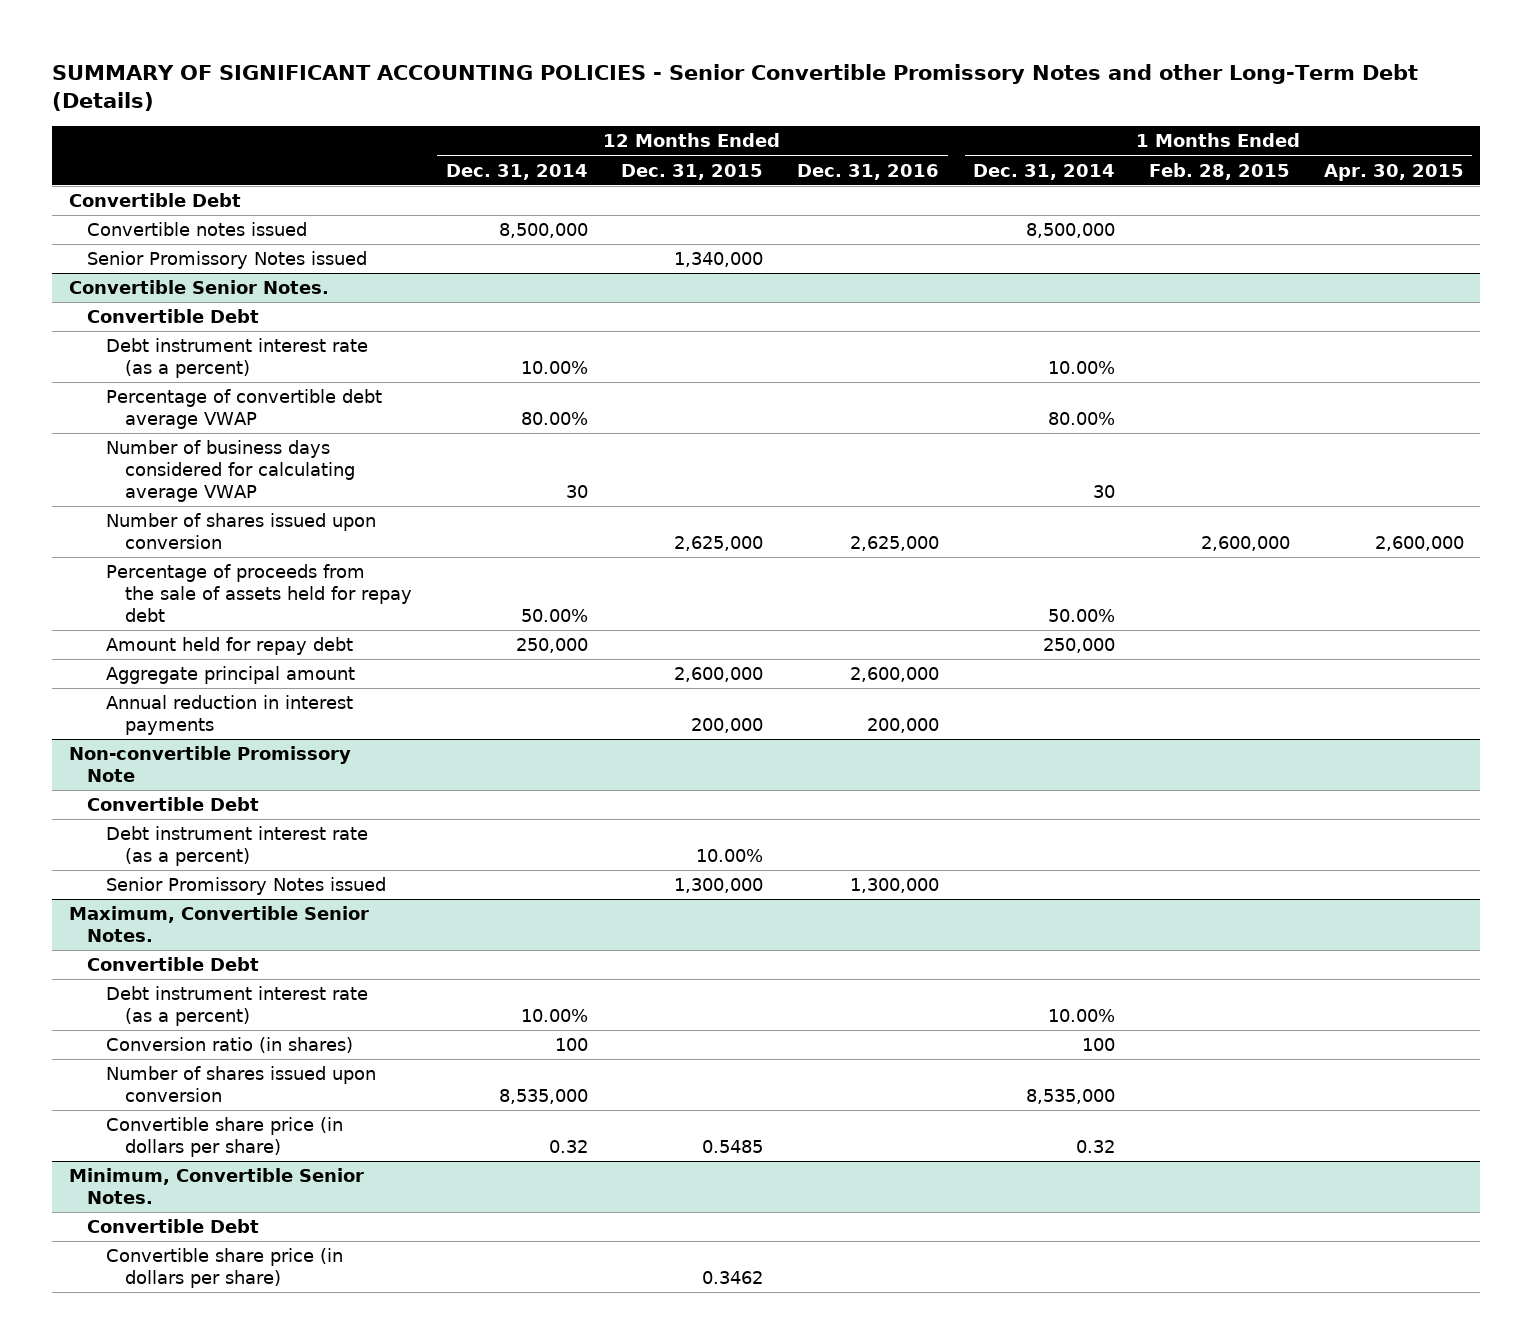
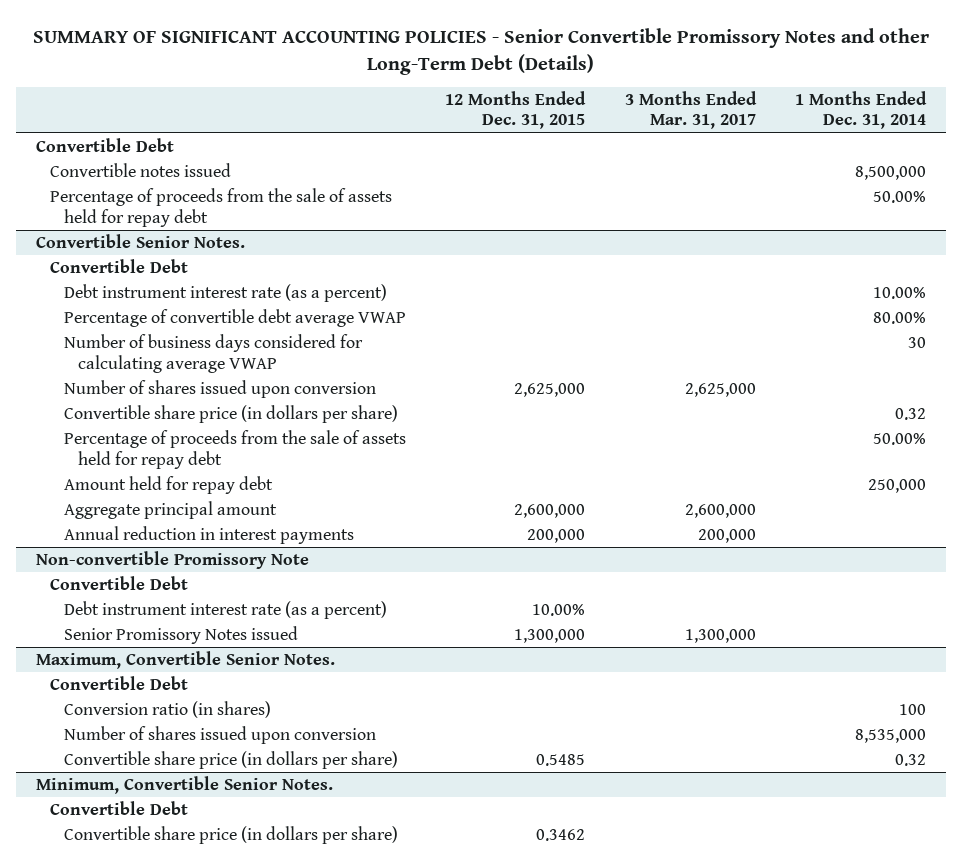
[445,163,588,180] Dec. 31, 2014 -> none
[797,163,940,180] Dec. 31, 2016 -> none
[1148,162,1290,180] Feb. 28, 2015 -> none
[1323,163,1464,181] Apr. 30, 2015 -> none
none -> [624,90,757,130] 3 Months Ended Mar. 31, 2017
[87,251,368,270] Senior Promissory Notes issued -> none
none -> [49,187,392,227] Percentage of proceeds from the sale of assets held for repay debt
none -> [63,404,398,423] Convertible share price (in dollars per share)
[106,986,369,1026] Debt instrument interest rate (as a percent) -> none

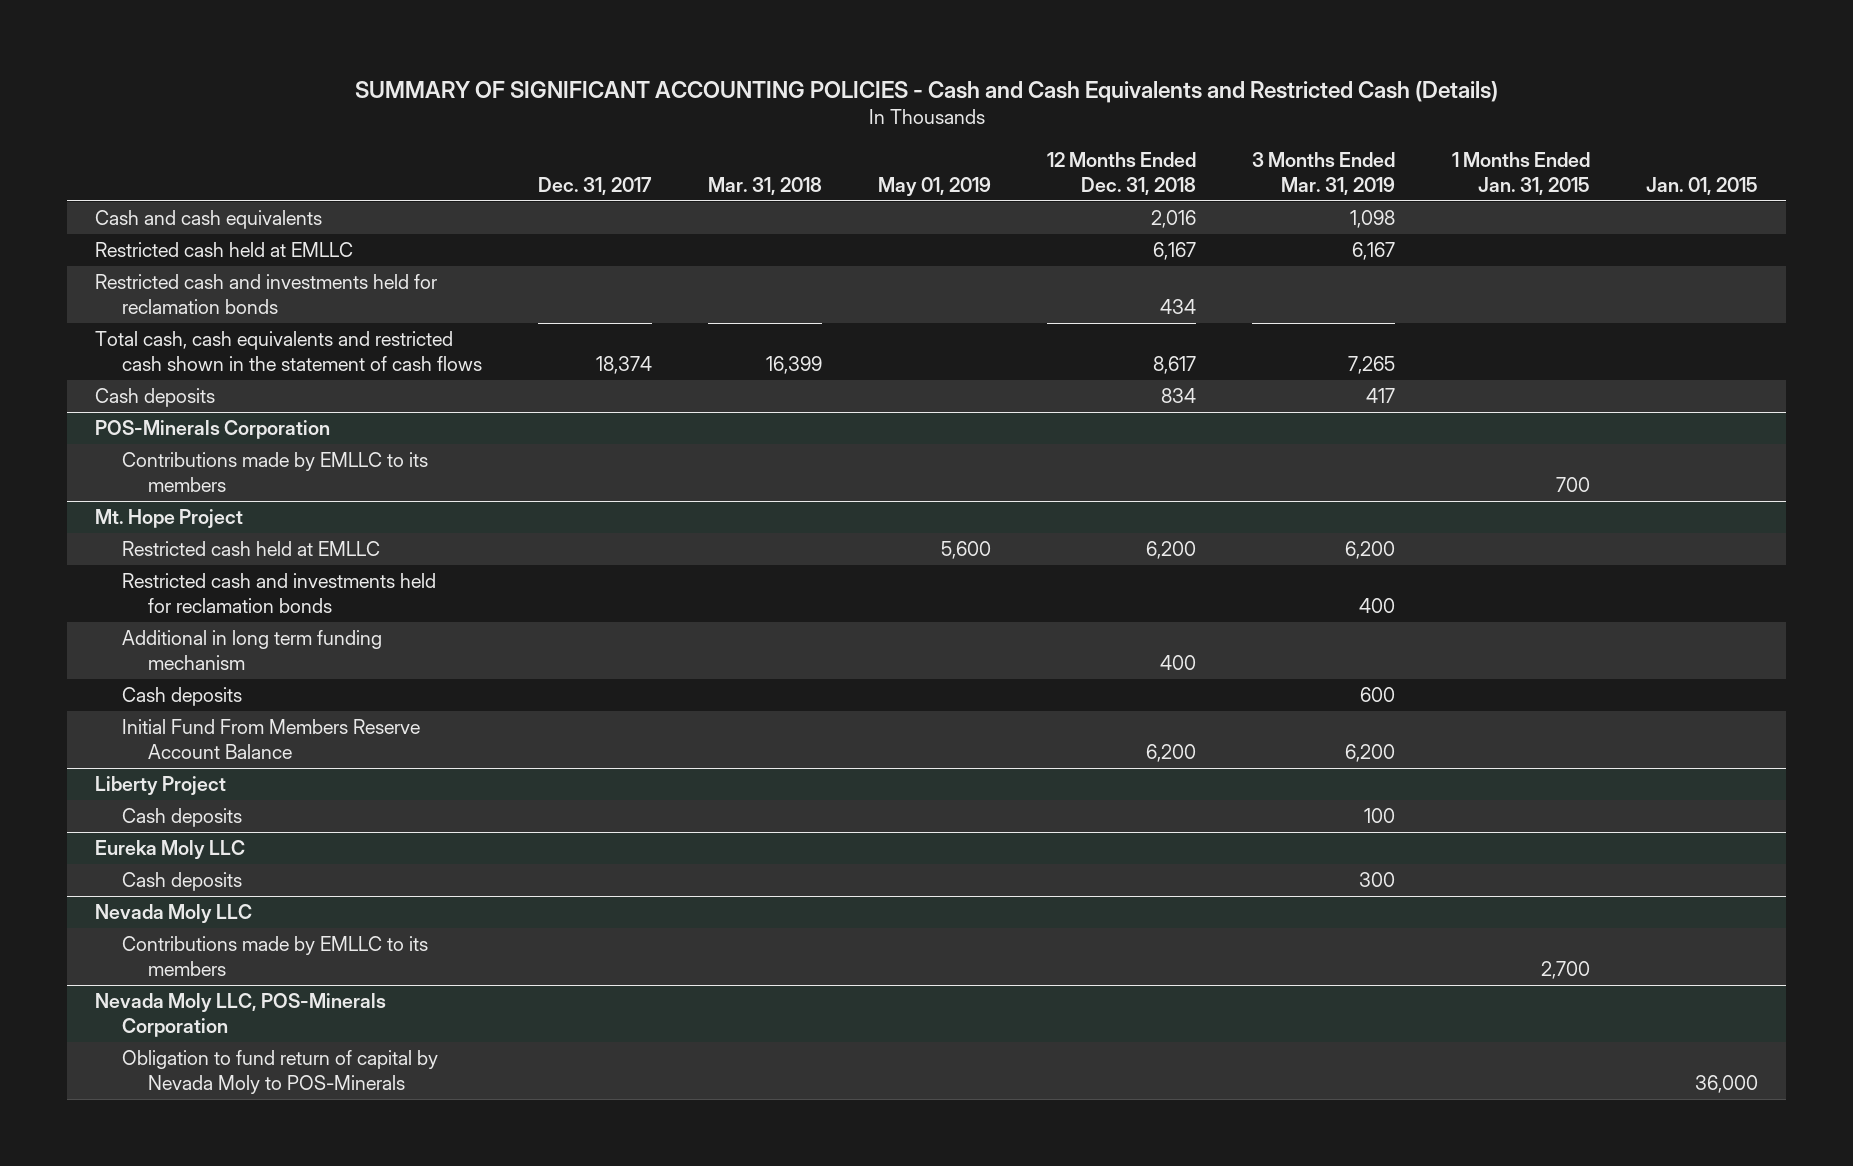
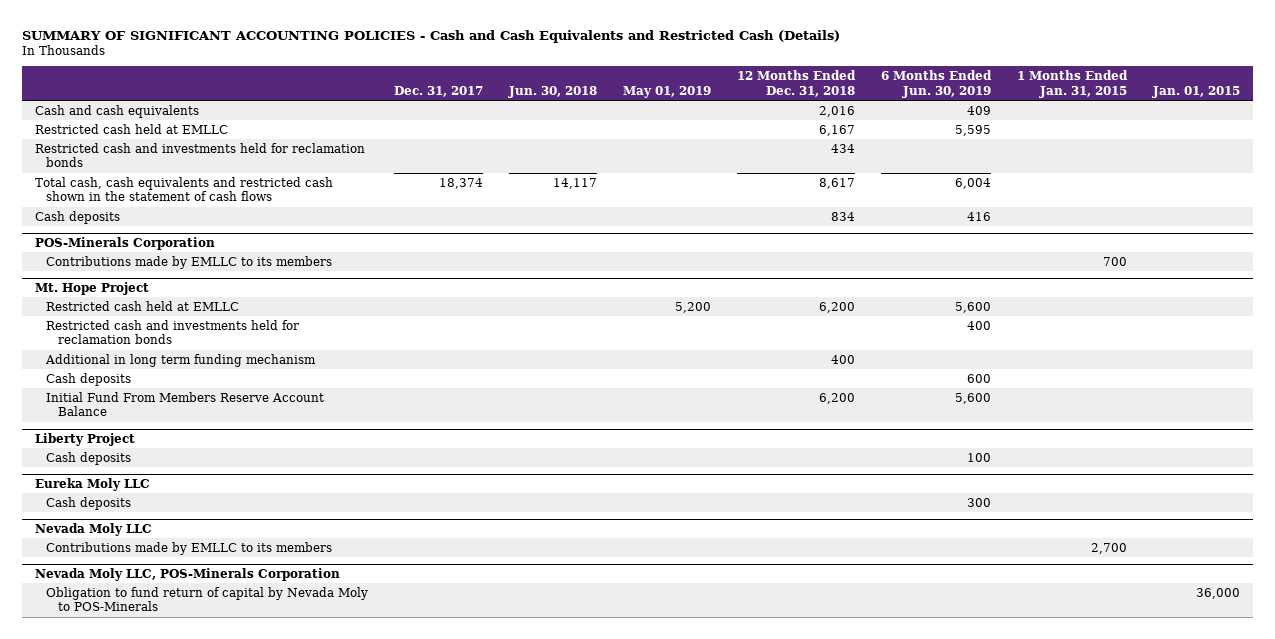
[707,176,822,195] Mar. 31, 2018 -> none
[1252,152,1396,195] 3 Months Ended Mar. 31, 2019 -> none
none -> [508,85,598,98] Jun. 30, 2018
none -> [881,70,993,98] 6 Months Ended Jun. 30, 2019
[941,541,992,560] 5,600 -> [675,301,712,313] 5,200

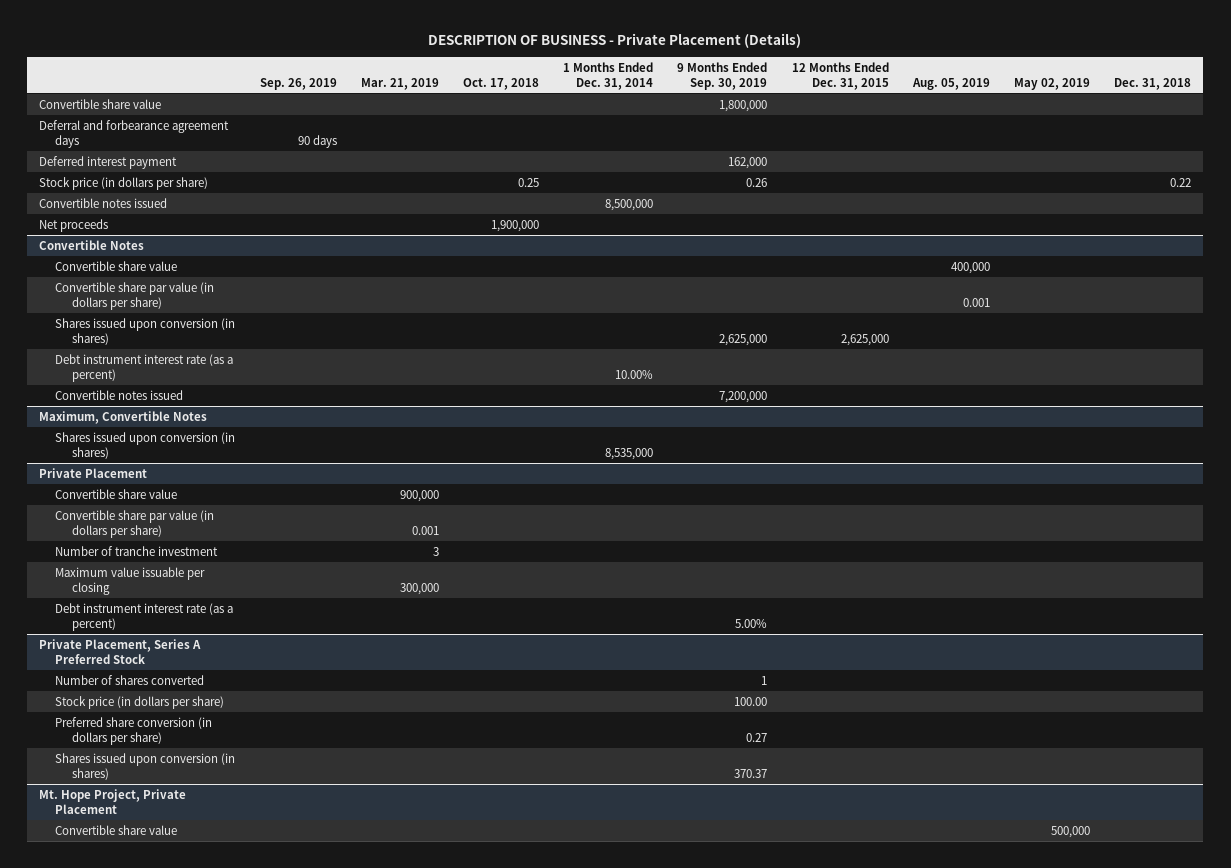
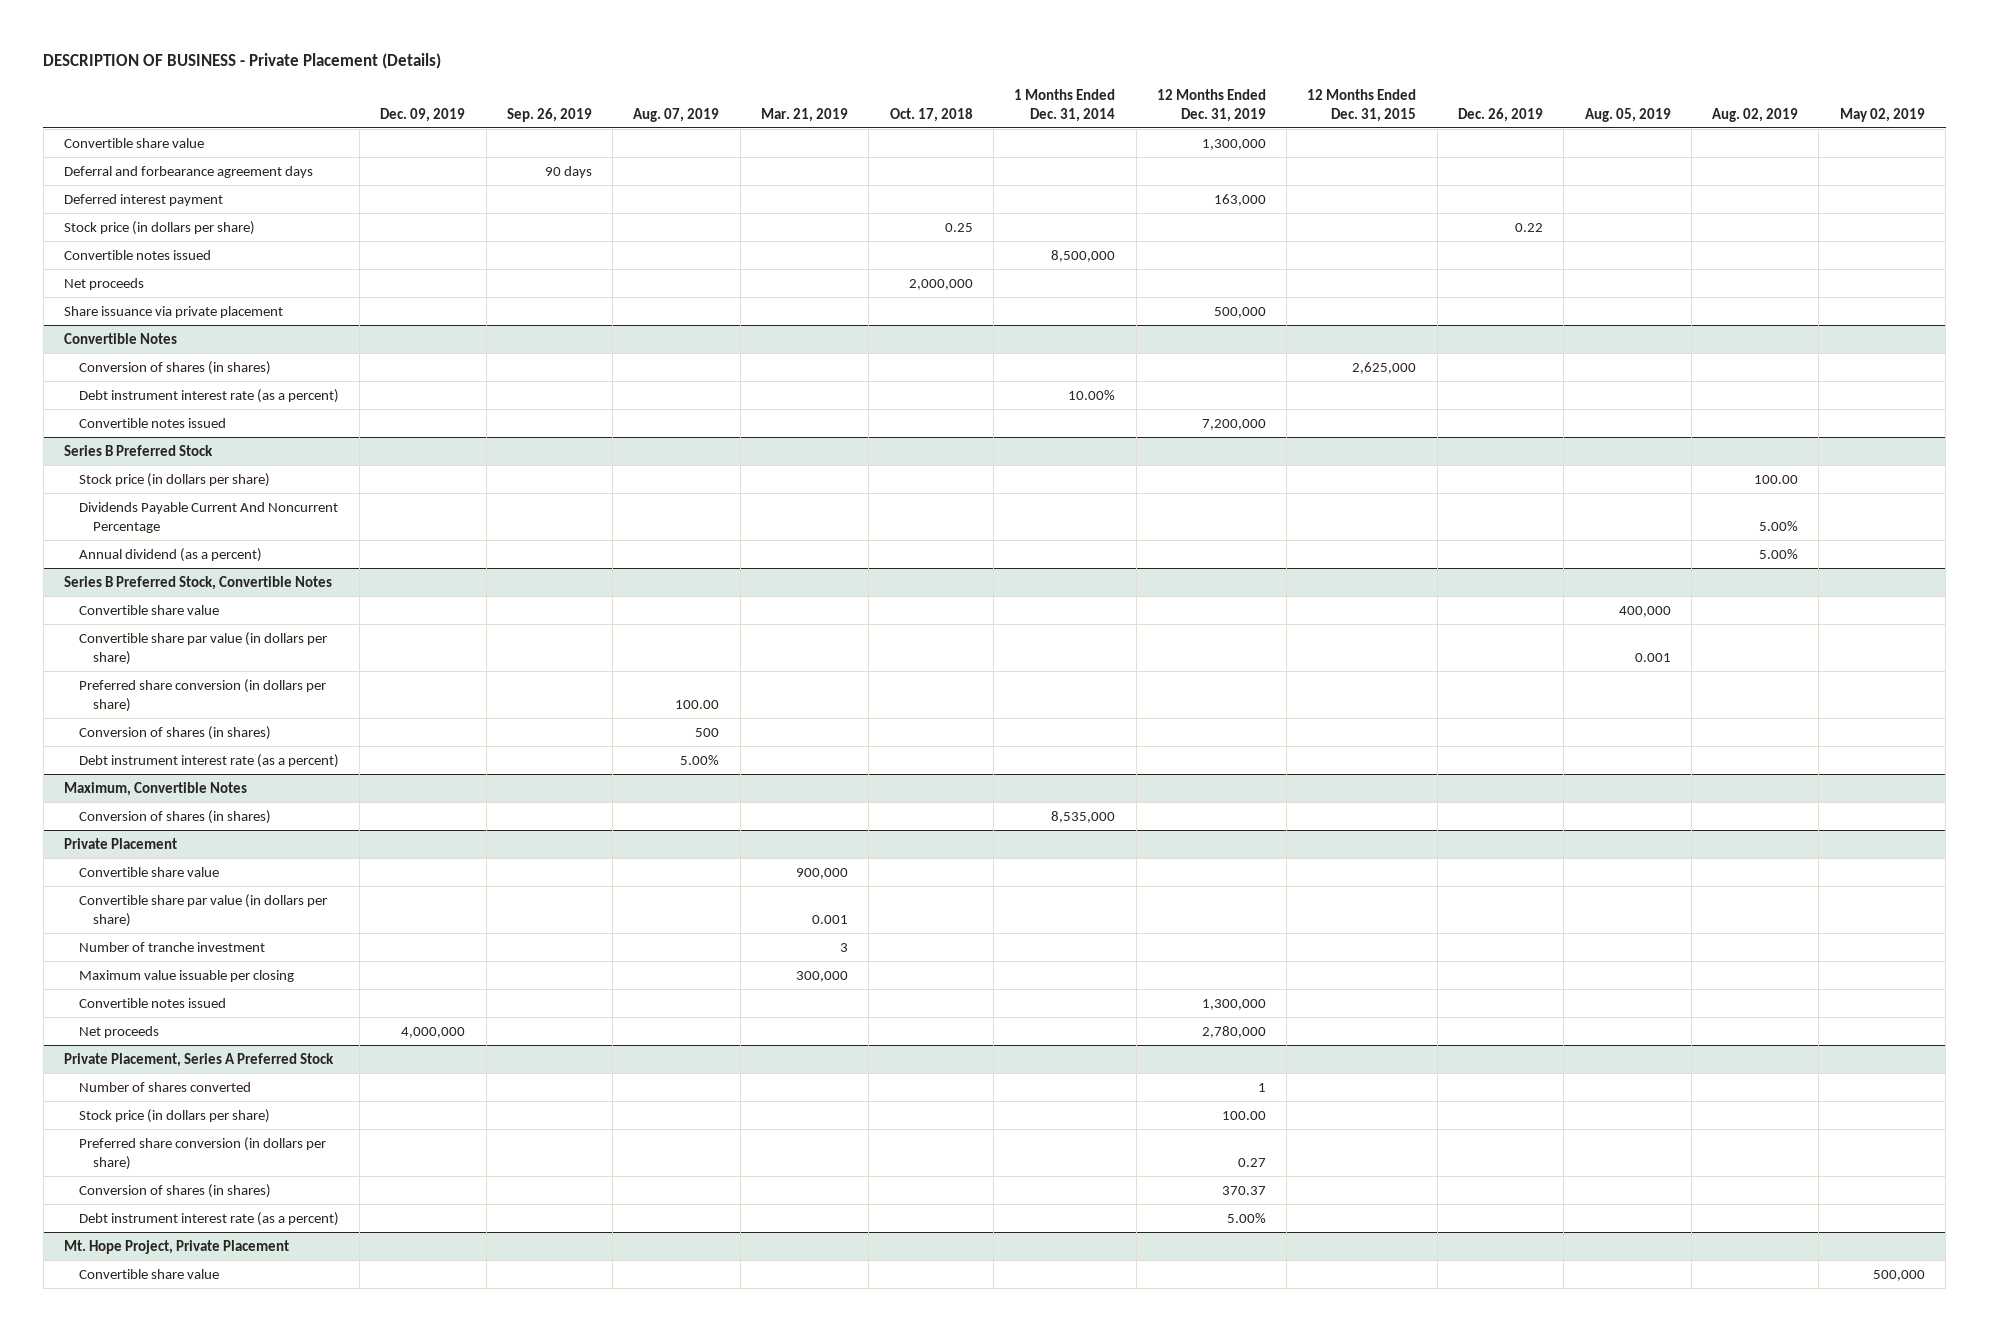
[677,61,768,90] 9 Months Ended Sep. 30, 2019 -> none
[1114,77,1192,90] Dec. 31, 2018 -> none
none -> [380,107,466,122] Dec. 09, 2019
none -> [633,107,720,122] Aug. 07, 2019
none -> [1156,88,1266,122] 12 Months Ended Dec. 31, 2019
none -> [1457,107,1543,122] Dec. 26, 2019
none -> [1712,107,1799,122] Aug. 02, 2019
[491,219,540,232] 1,900,000 -> [908,278,973,290] 2,000,000
none -> [63,305,283,318] Share issuance via private placement
[55,260,178,271] Convertible share value -> none
[55,281,215,310] Convertible share par value (in dollars per share) -> none
[55,317,236,345] Shares issued upon conversion (in shares) -> [78,360,271,375] Conversion of shares (in shares)
none -> [63,444,213,456] Series B Preferred Stock
none -> [78,472,270,487] Stock price (in dollars per share)
none -> [78,501,338,533] Dividends Payable Current And Noncurrent Percentage
none -> [78,547,262,562] Annual dividend (as a percent)
none -> [63,575,332,590] Series B Preferred Stock, Convertible Notes
none -> [78,604,219,615] Convertible share value
none -> [78,631,327,665] Convertible share par value (in dollars per share)
none -> [78,678,326,712] Preferred share conversion (in dollars per share)
none -> [78,725,271,740] Conversion of shares (in shares)
none -> [78,753,339,768] Debt instrument interest rate (as a percent)
[55,431,236,459] Shares issued upon conversion (in shares) -> [78,809,271,824] Conversion of shares (in shares)
[55,602,234,631] Debt instrument interest rate (as a percent) -> none
none -> [78,997,226,1008] Convertible notes issued
none -> [78,1025,159,1038] Net proceeds
[55,752,236,780] Shares issued upon conversion (in shares) -> [78,1183,271,1198] Conversion of shares (in shares)
none -> [78,1211,339,1226] Debt instrument interest rate (as a percent)

